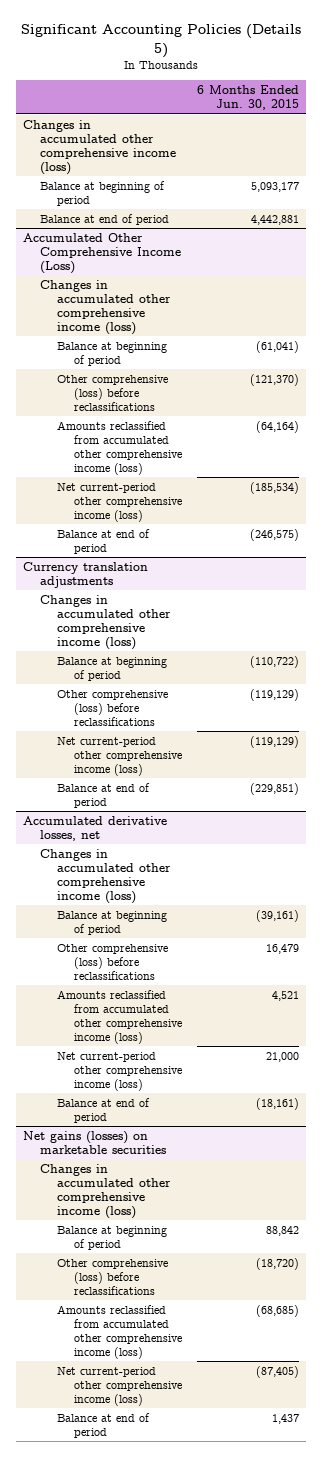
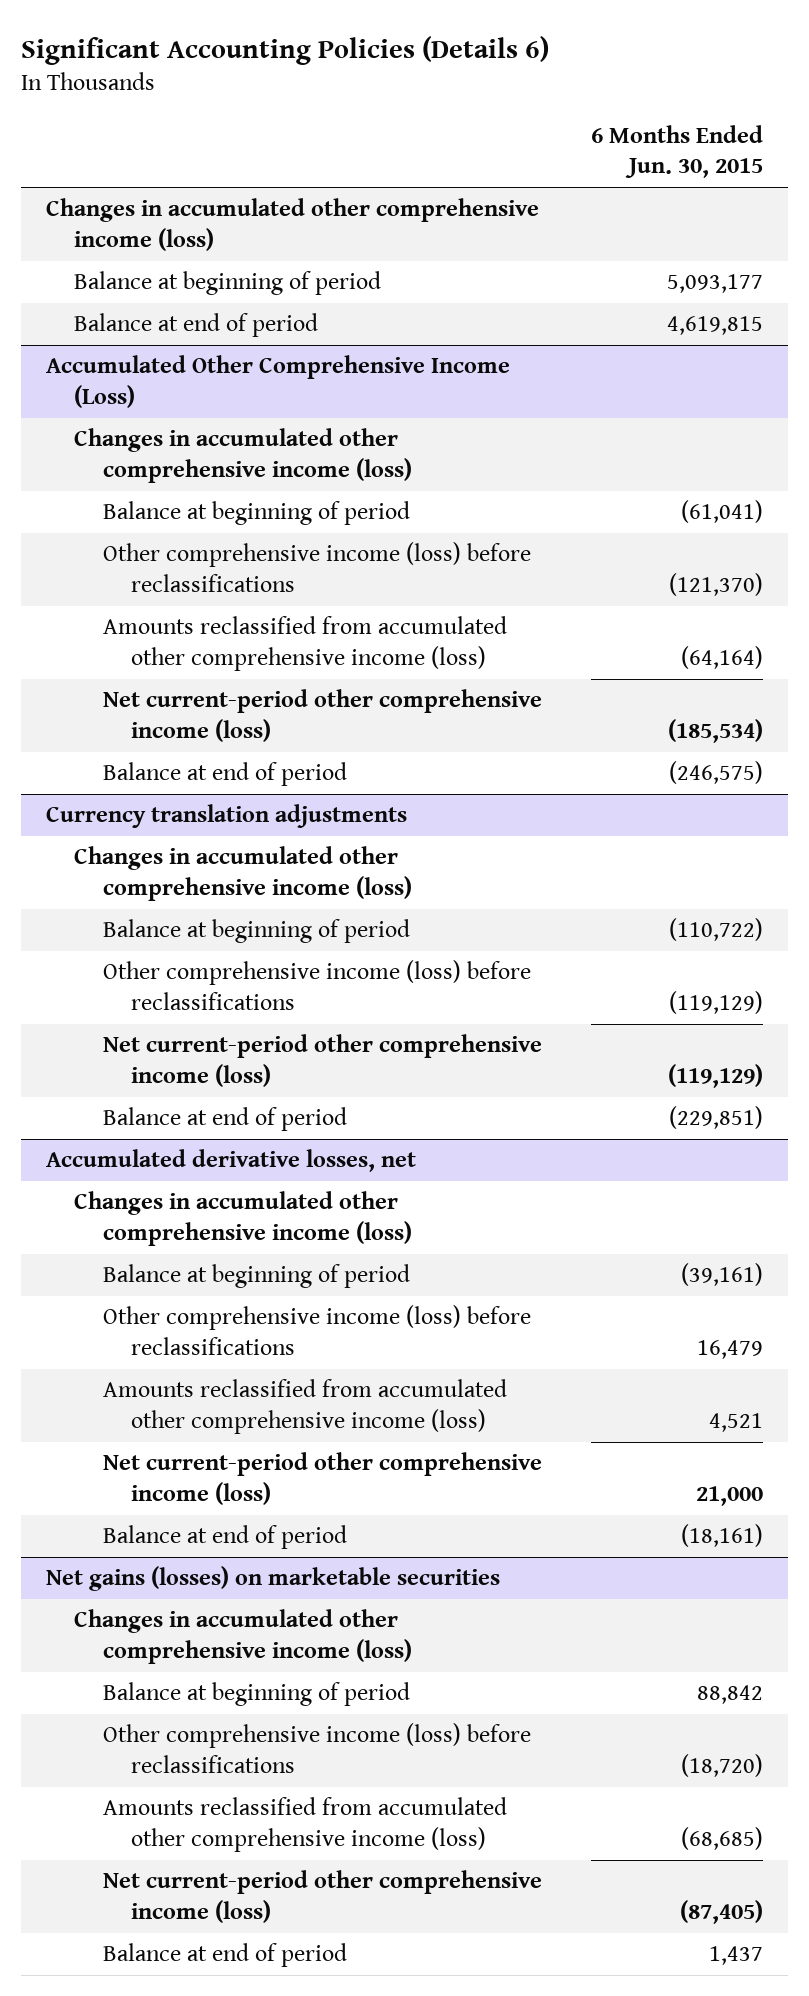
[21,24,302,58] Significant Accounting Policies (Details 5) -> [21,36,550,66] Significant Accounting Policies (Details 6)
[250,214,299,225] 4,442,881 -> [667,316,764,336] 4,619,815
[57,374,169,411] Other comprehensive (loss) before reclassifications -> [102,542,531,593] Other comprehensive income (loss) before reclassifications
[57,689,169,726] Other comprehensive (loss) before reclassifications -> [102,960,531,1011] Other comprehensive income (loss) before reclassifications
[57,943,169,980] Other comprehensive (loss) before reclassifications -> [102,1305,531,1356] Other comprehensive income (loss) before reclassifications
[57,1258,169,1295] Other comprehensive (loss) before reclassifications -> [102,1723,531,1774] Other comprehensive income (loss) before reclassifications

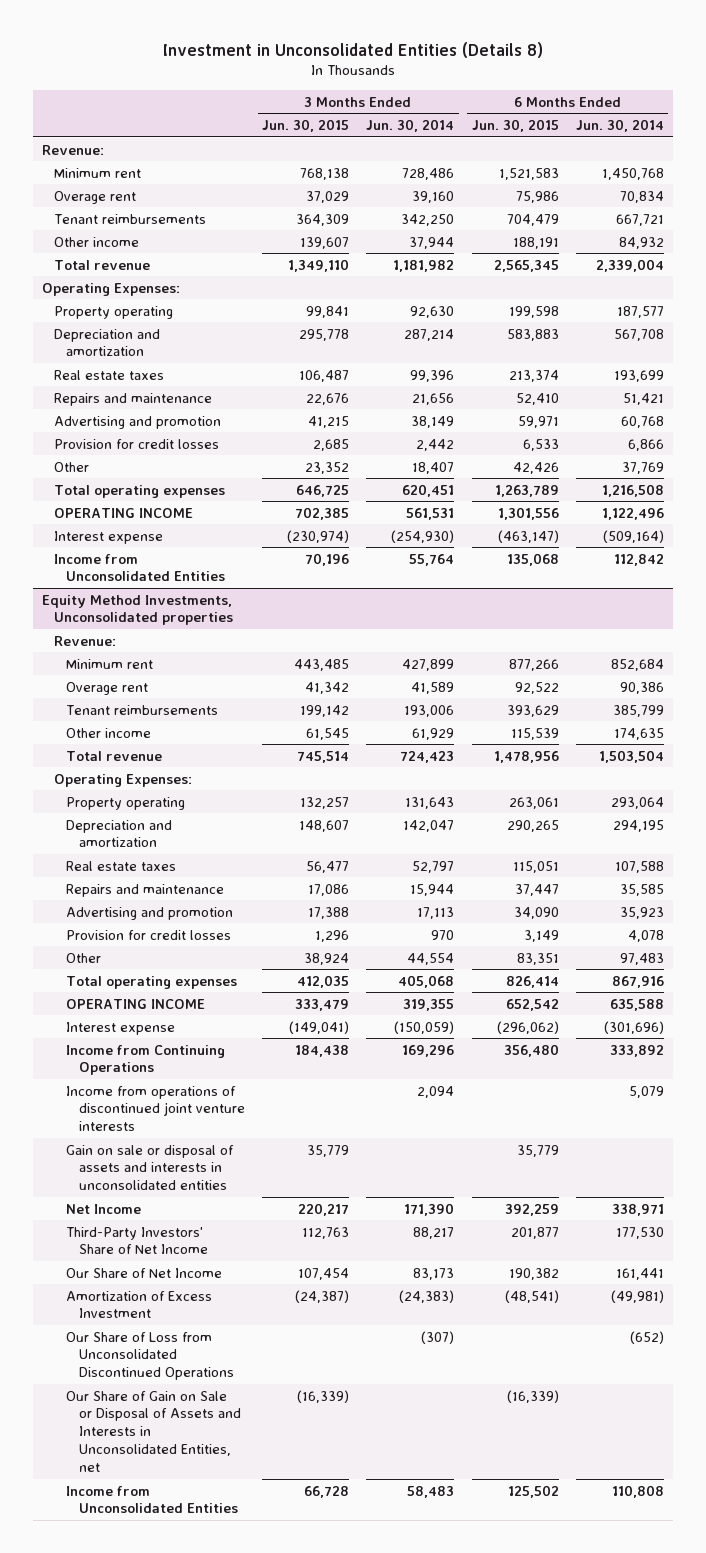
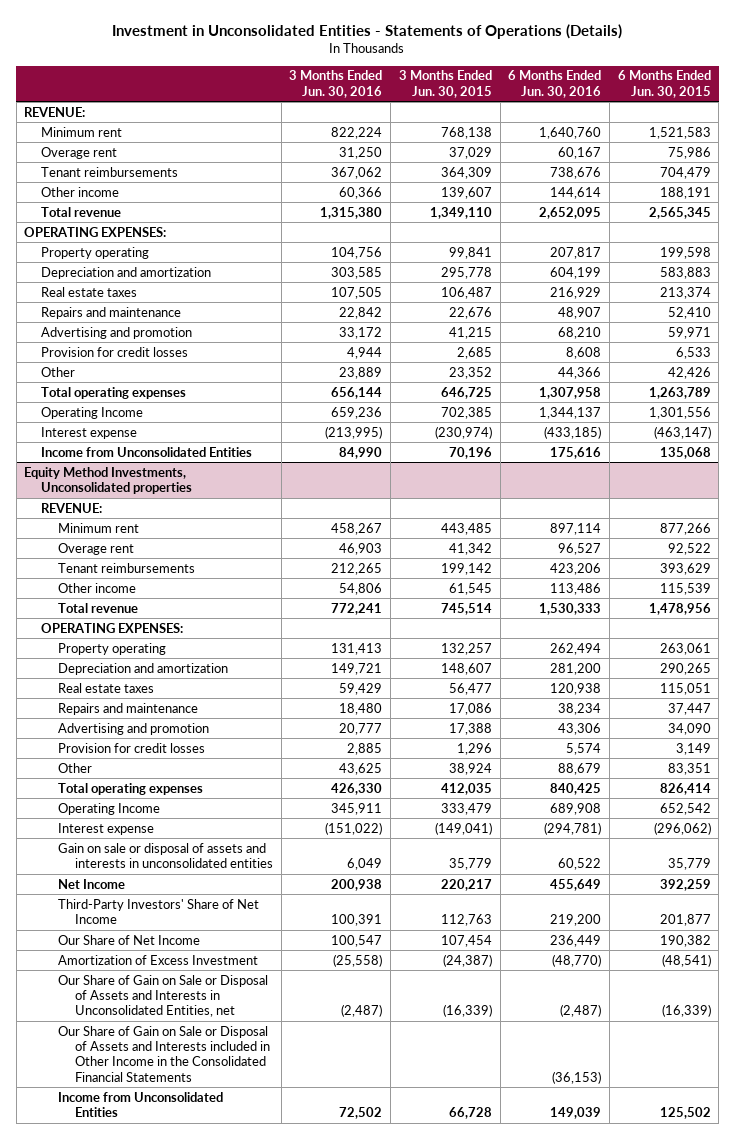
[162,41,543,58] Investment in Unconsolidated Entities (Details 8) -> [112,23,623,39] Investment in Unconsolidated Entities - Statements of Operations (Details)
[366,119,455,133] Jun. 30, 2014 -> none
[576,119,665,133] Jun. 30, 2014 -> none
none -> [289,70,383,98] 3 Months Ended Jun. 30, 2016
none -> [508,70,602,98] 6 Months Ended Jun. 30, 2016
[41,144,104,155] Revenue: -> [24,106,86,117] REVENUE:
[41,282,180,296] Operating Expenses: -> [24,226,167,237] OPERATING EXPENSES:
[54,507,194,518] OPERATING INCOME -> [41,406,144,419] Operating Income
[54,635,117,646] Revenue: -> [41,502,103,513] REVENUE:
[54,773,193,787] Operating Expenses: -> [41,622,184,633] OPERATING EXPENSES:
[66,998,206,1009] OPERATING INCOME -> [58,802,161,815] Operating Income
[66,1044,226,1076] Income from Continuing Operations -> none
[66,1085,245,1132] Income from operations of discontinued joint venture interests -> none
[66,1331,234,1381] Our Share of Loss from Unconsolidated Discontinued Operations -> none
none -> [58,1025,271,1082] Our Share of Gain on Sale or Disposal of Assets and Interests included in Other Income in the Consolidated Financial Statements

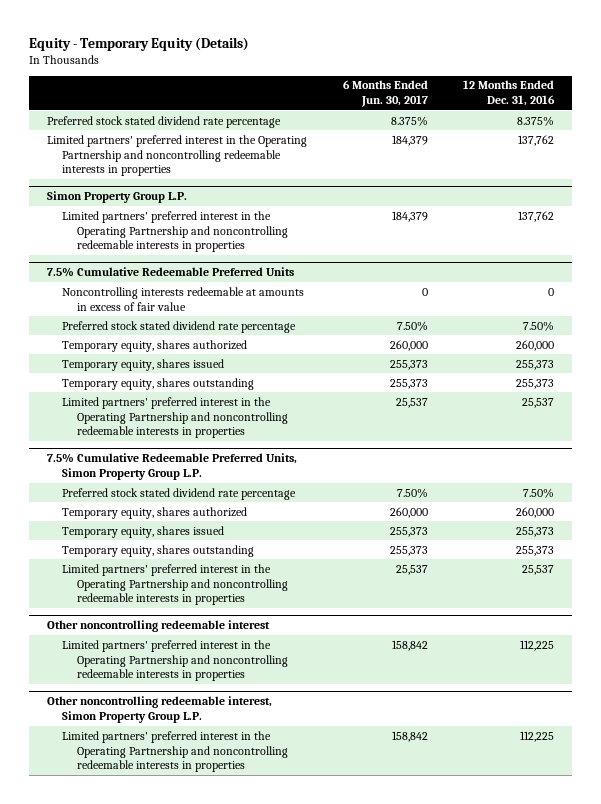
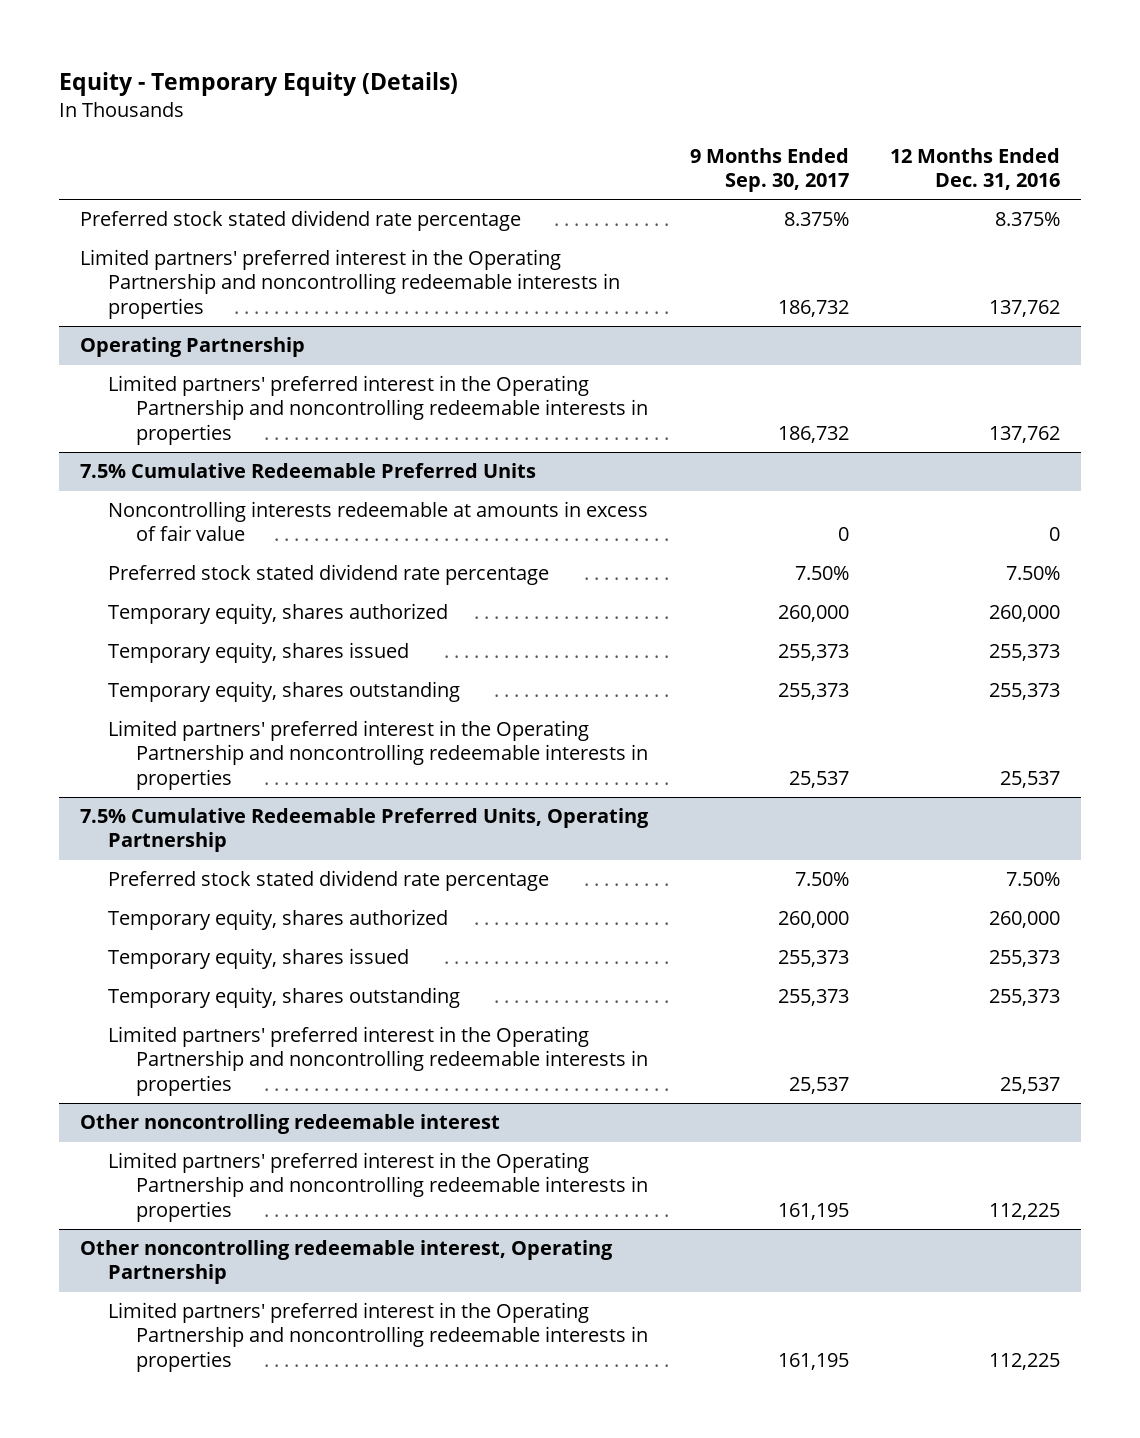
[342,80,428,108] 6 Months Ended Jun. 30, 2017 -> none
none -> [689,148,849,193] 9 Months Ended Sep. 30, 2017
[46,191,187,204] Simon Property Group L.P. -> [79,337,305,358] Operating Partnership
[46,453,297,480] 7.5% Cumulative Redeemable Preferred Units, Simon Property Group L.P. -> none
none -> [79,808,649,853] 7.5% Cumulative Redeemable Preferred Units, Operating Partnership
[46,696,272,723] Other noncontrolling redeemable interest, Simon Property Group L.P. -> none
none -> [79,1240,613,1285] Other noncontrolling redeemable interest, Operating Partnership

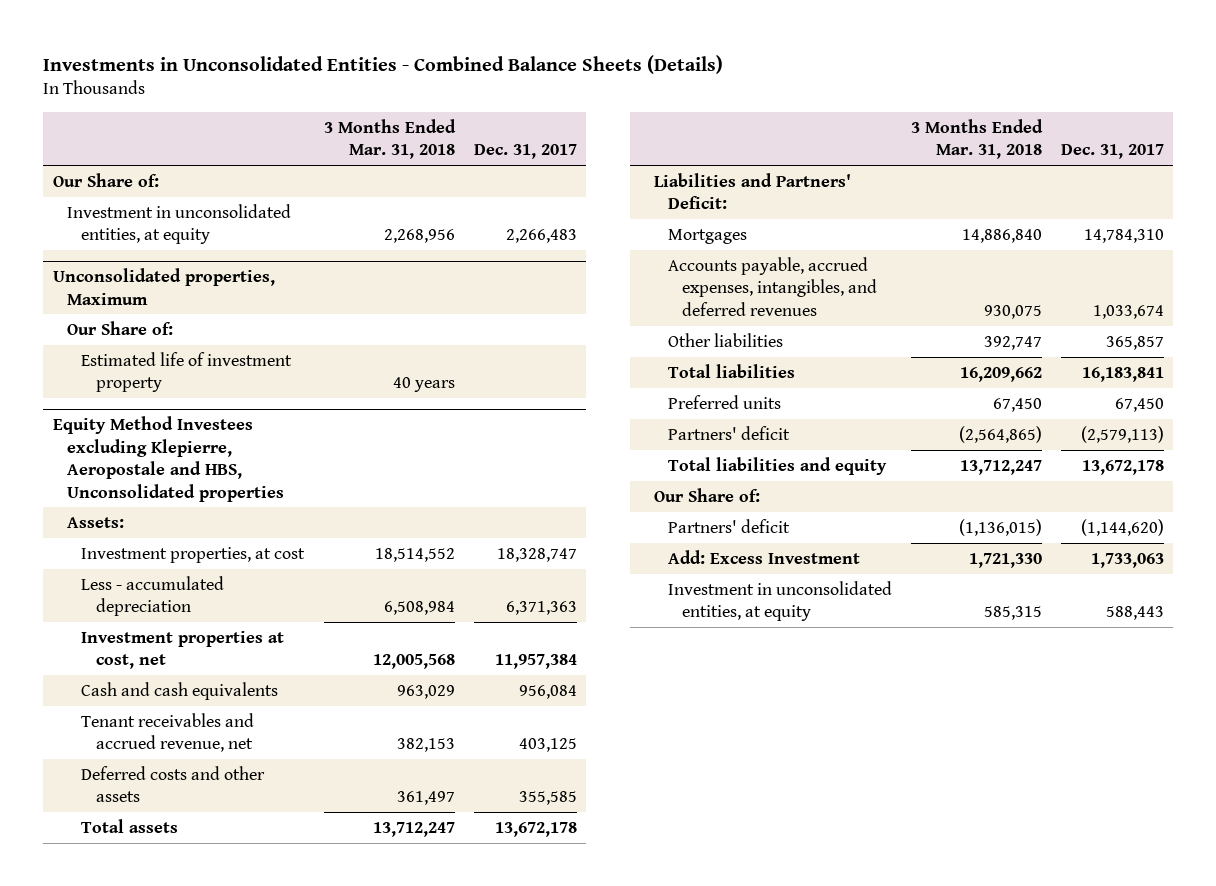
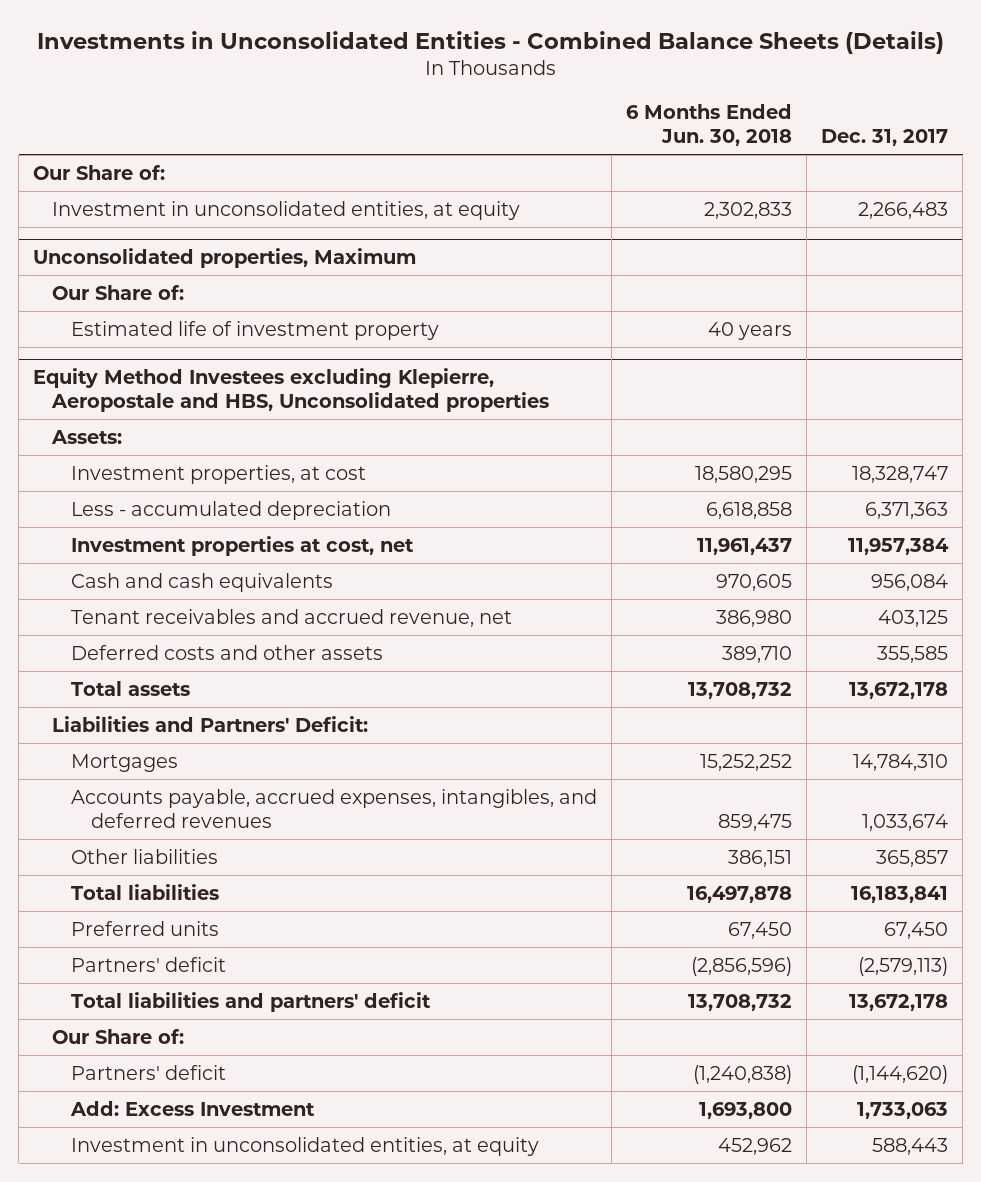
[324,118,457,160] 3 Months Ended Mar. 31, 2018 -> none
none -> [626,103,793,147] 6 Months Ended Jun. 30, 2018
[667,456,887,475] Total liabilities and equity -> [71,991,432,1012] Total liabilities and partners' deficit

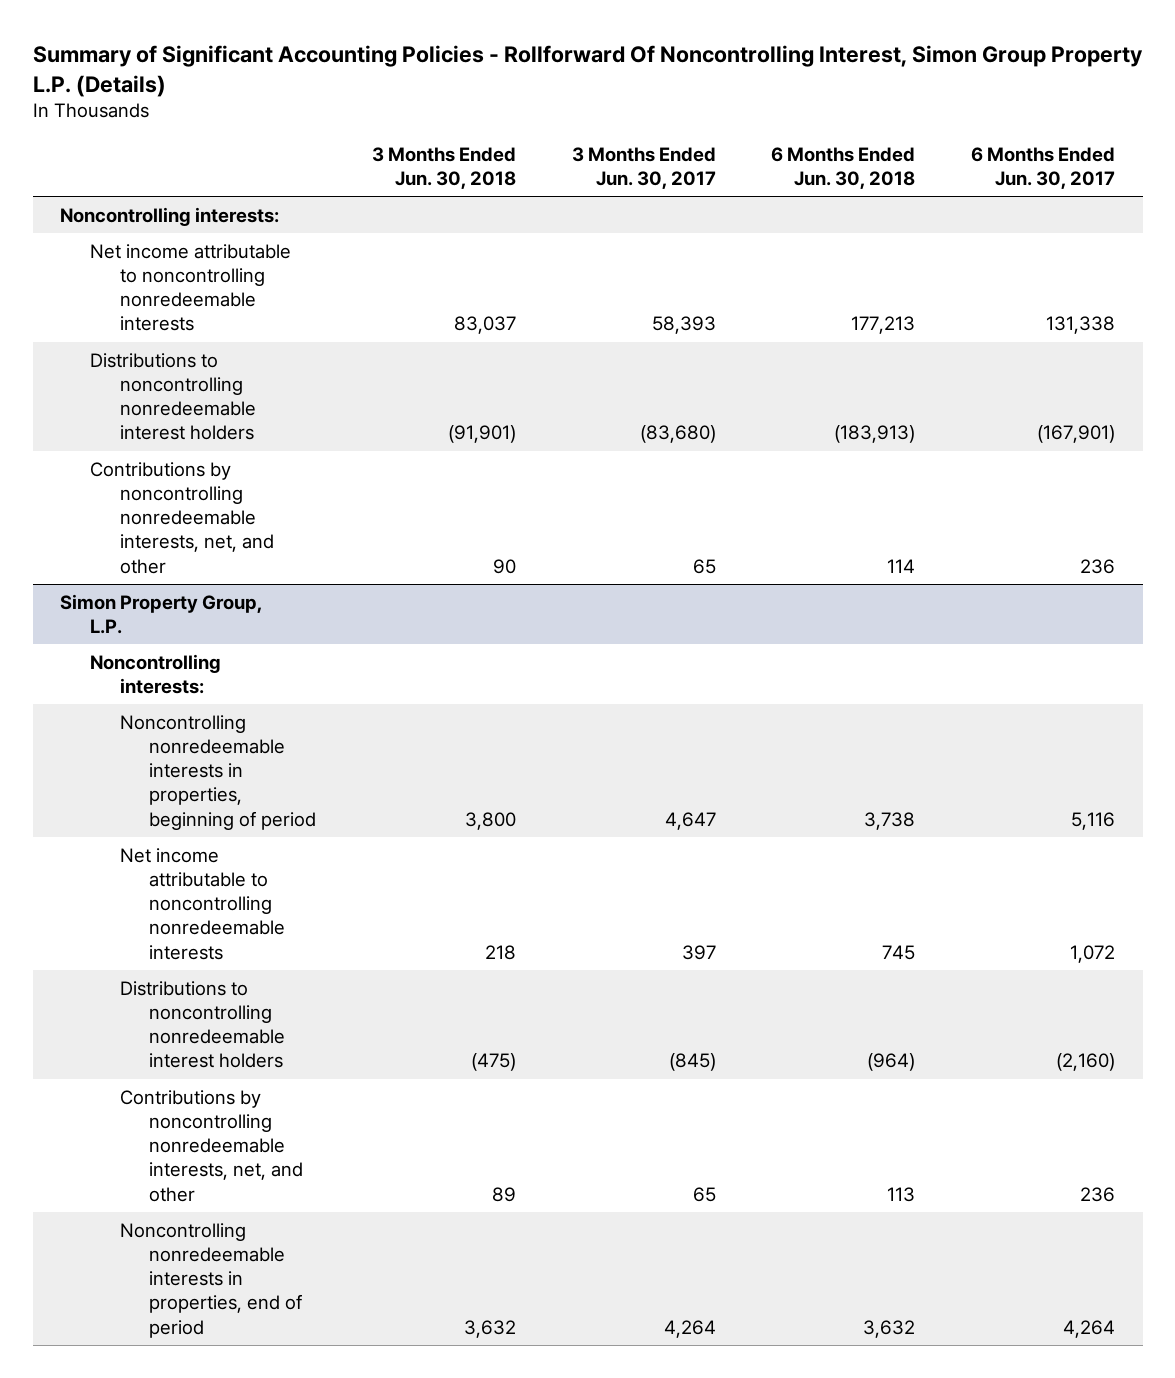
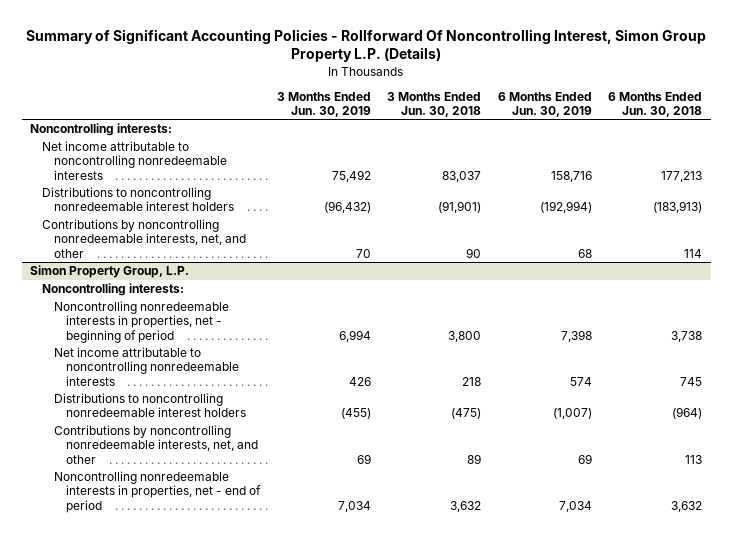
[571,147,716,190] 3 Months Ended Jun. 30, 2017 -> none
[970,147,1115,190] 6 Months Ended Jun. 30, 2017 -> none
none -> [276,91,371,117] 3 Months Ended Jun. 30, 2019
none -> [497,91,592,117] 6 Months Ended Jun. 30, 2019
[119,714,317,830] Noncontrolling nonredeemable interests in properties, beginning of period -> [54,301,230,343] Noncontrolling nonredeemable interests in properties, net - beginning of period
[119,1222,303,1338] Noncontrolling nonredeemable interests in properties, end of period -> [54,471,262,513] Noncontrolling nonredeemable interests in properties, net - end of period

